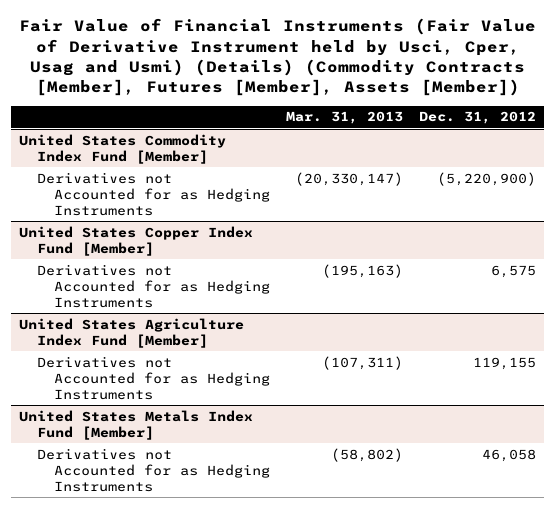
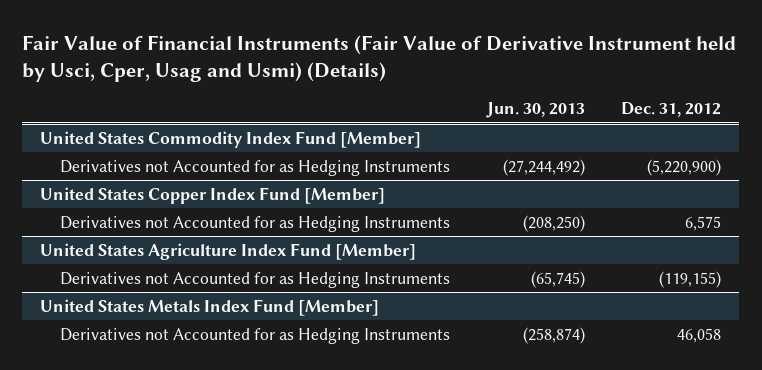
[18,18,536,97] Fair Value of Financial Instruments (Fair Value of Derivative Instrument held by Usci, Cper, Usag and Usmi) (Details) (Commodity Contracts [Member], Futures [Member], Assets [Member]) -> [22,34,737,82] Fair Value of Financial Instruments (Fair Value of Derivative Instrument held by Usci, Cper, Usag and Usmi) (Details)
[286,111,404,125] Mar. 31, 2013 -> none
none -> [485,102,585,119] Jun. 30, 2013
[473,356,537,370] 119,155 -> [659,270,722,288] (119,155)

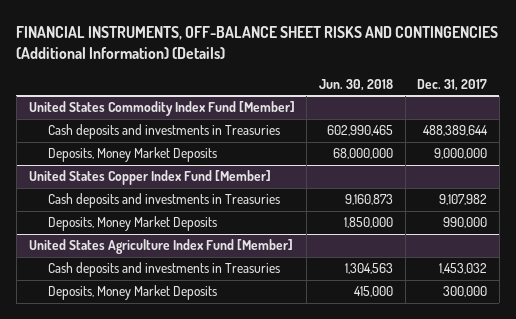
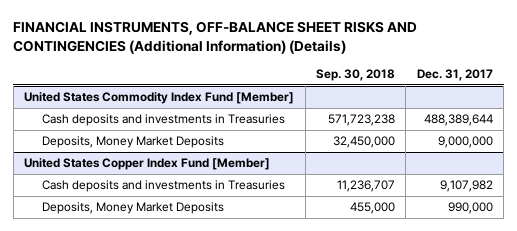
[318,78,393,91] Jun. 30, 2018 -> none
none -> [316,69,396,82] Sep. 30, 2018
[28,239,293,255] United States Agriculture Index Fund [Member] -> none
[47,262,280,278] Cash deposits and investments in Treasuries -> none
[47,285,217,301] Deposits, Money Market Deposits -> none

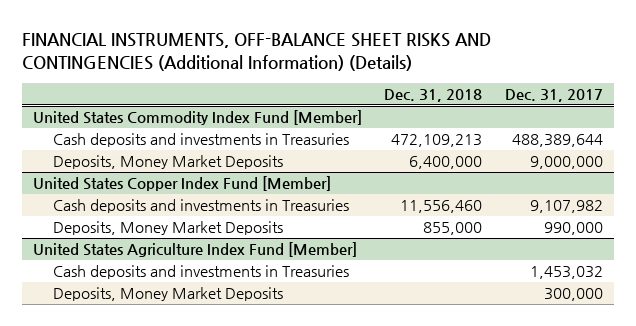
[316,69,396,82] Sep. 30, 2018 -> none
none -> [384,89,483,103] Dec. 31, 2018
none -> [33,242,358,258] United States Agriculture Index Fund [Member]
none -> [53,265,350,280] Cash deposits and investments in Treasuries
none -> [53,287,284,302] Deposits, Money Market Deposits

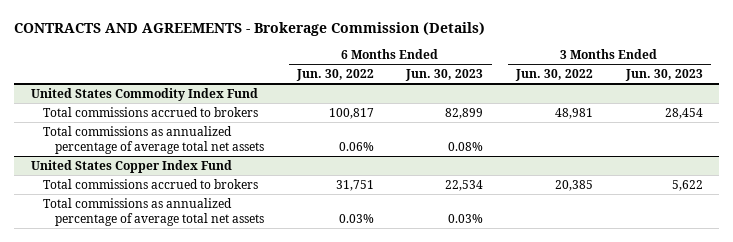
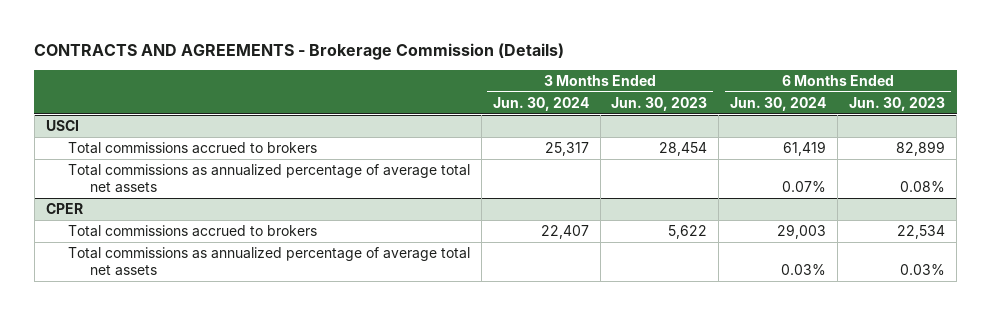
[295,69,374,82] Jun. 30, 2022 -> none
[514,69,593,82] Jun. 30, 2022 -> none
none -> [492,96,589,111] Jun. 30, 2024
none -> [730,96,827,111] Jun. 30, 2024
[30,87,258,101] United States Commodity Index Fund -> [45,120,79,132] USCI
[30,159,232,173] United States Copper Index Fund -> [45,203,83,215] CPER

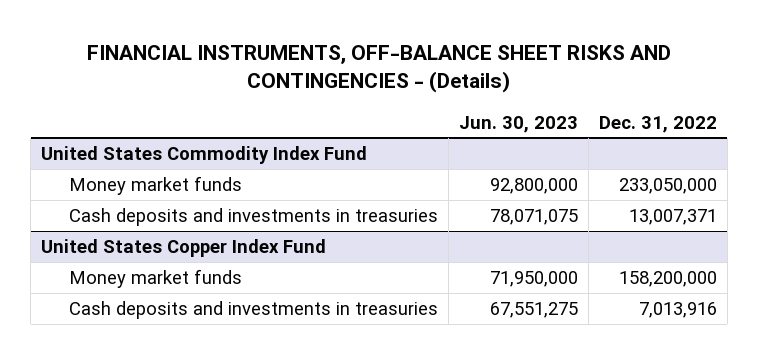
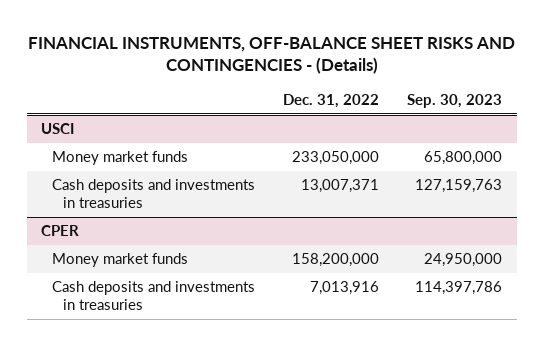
[459,115,579,133] Jun. 30, 2023 -> none
none -> [407,93,503,108] Sep. 30, 2023
[41,146,368,165] United States Commodity Index Fund -> [40,123,74,135] USCI
[41,239,327,258] United States Copper Index Fund -> [40,225,79,237] CPER

